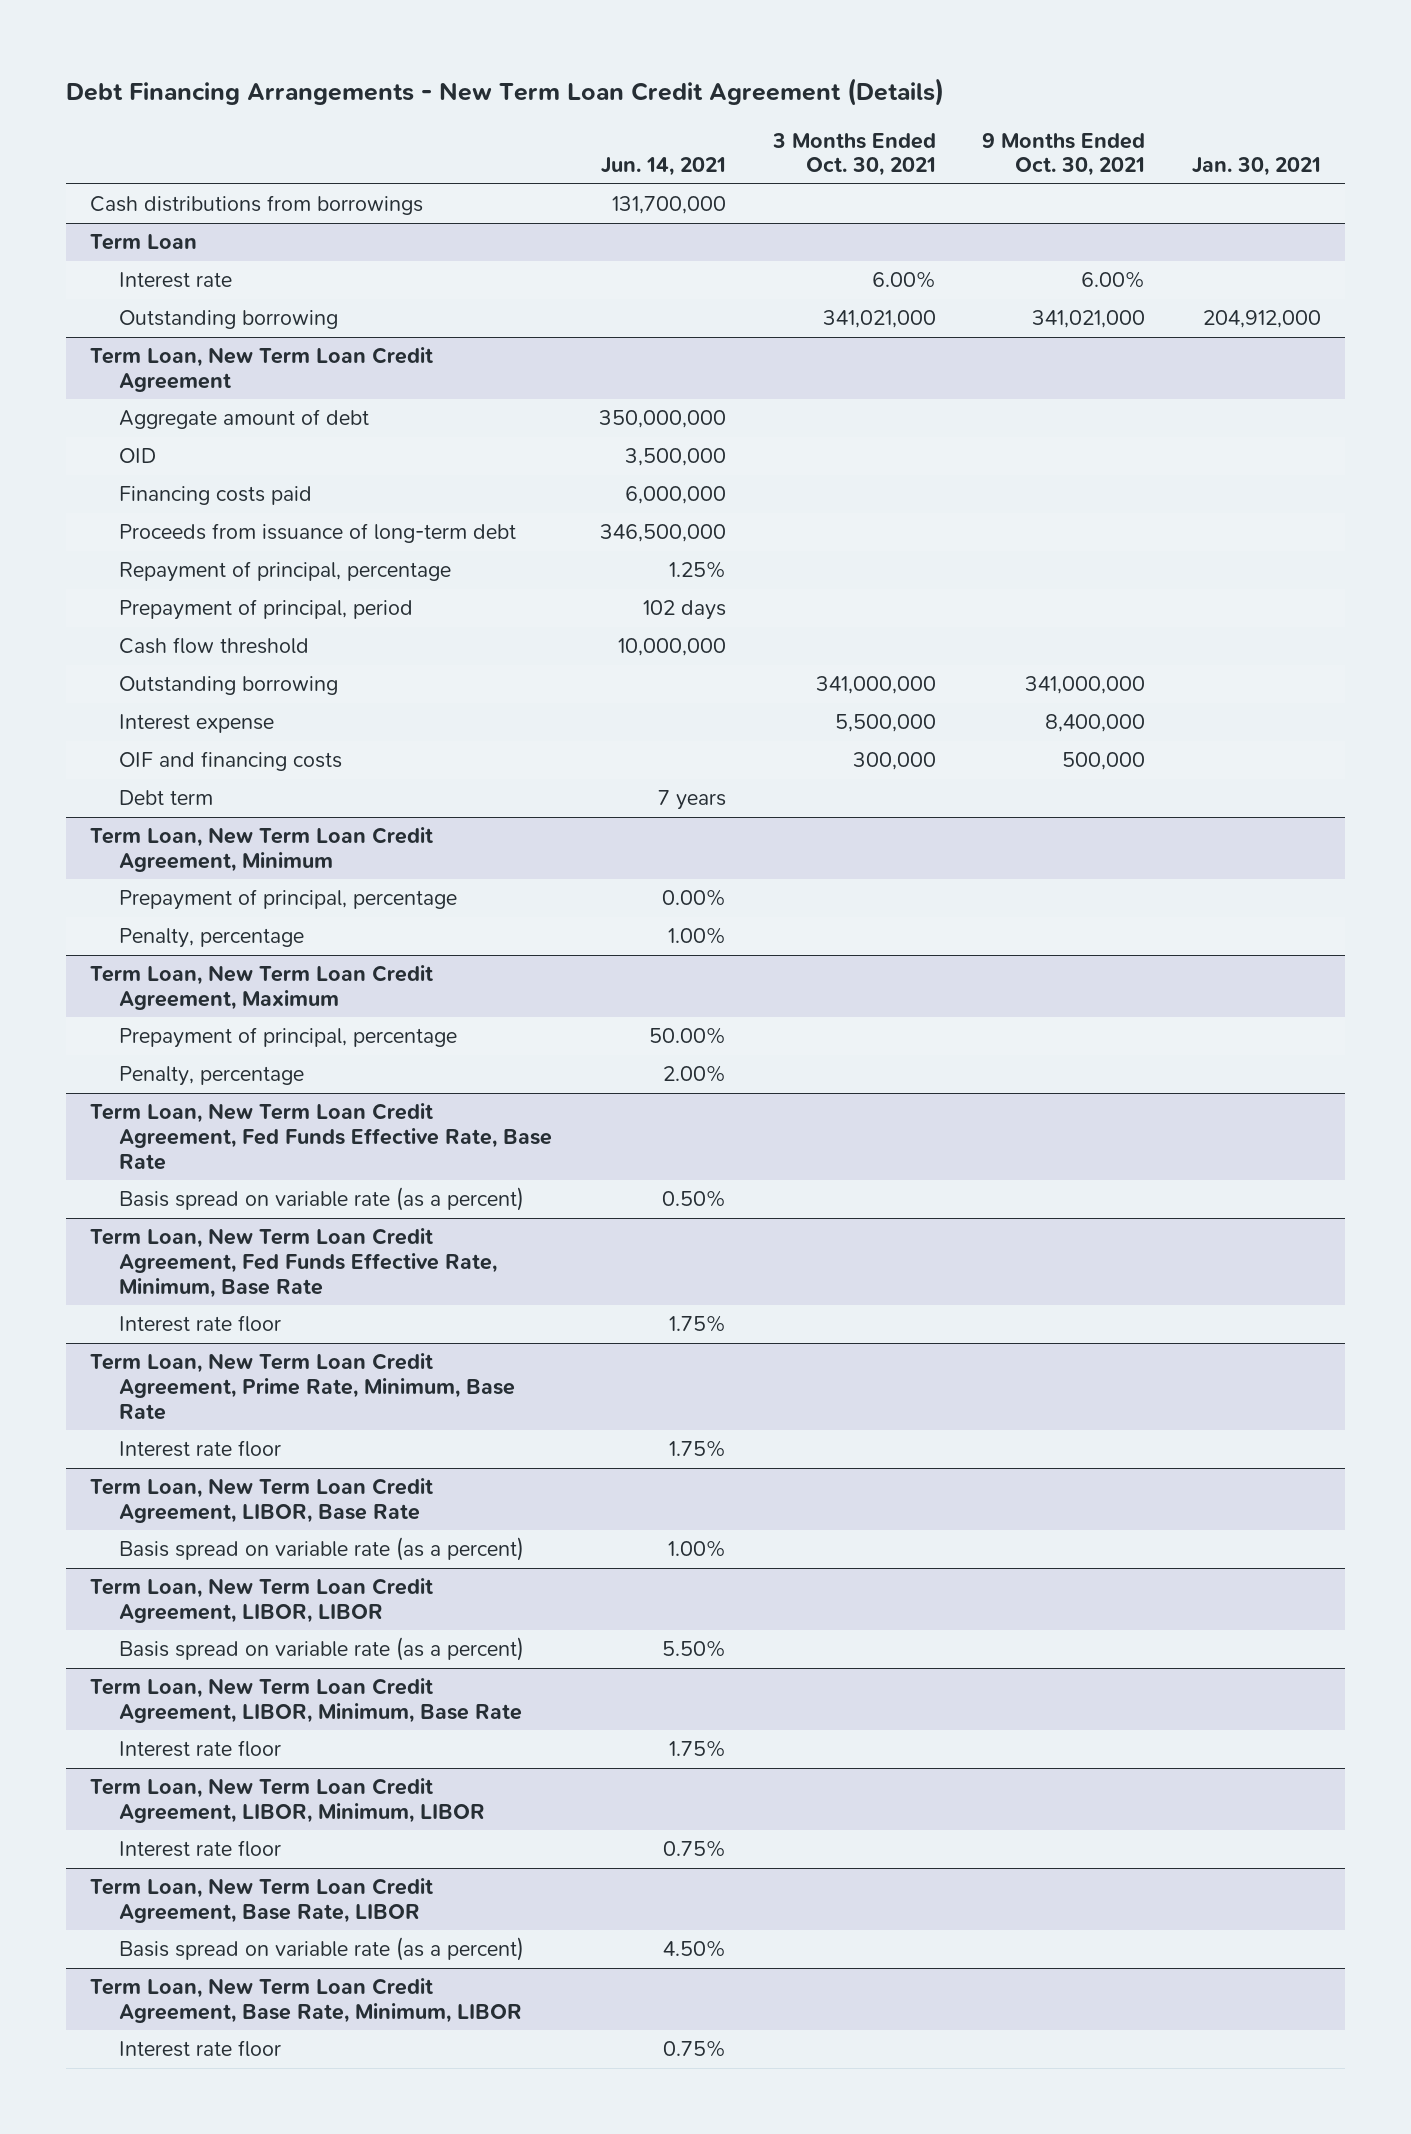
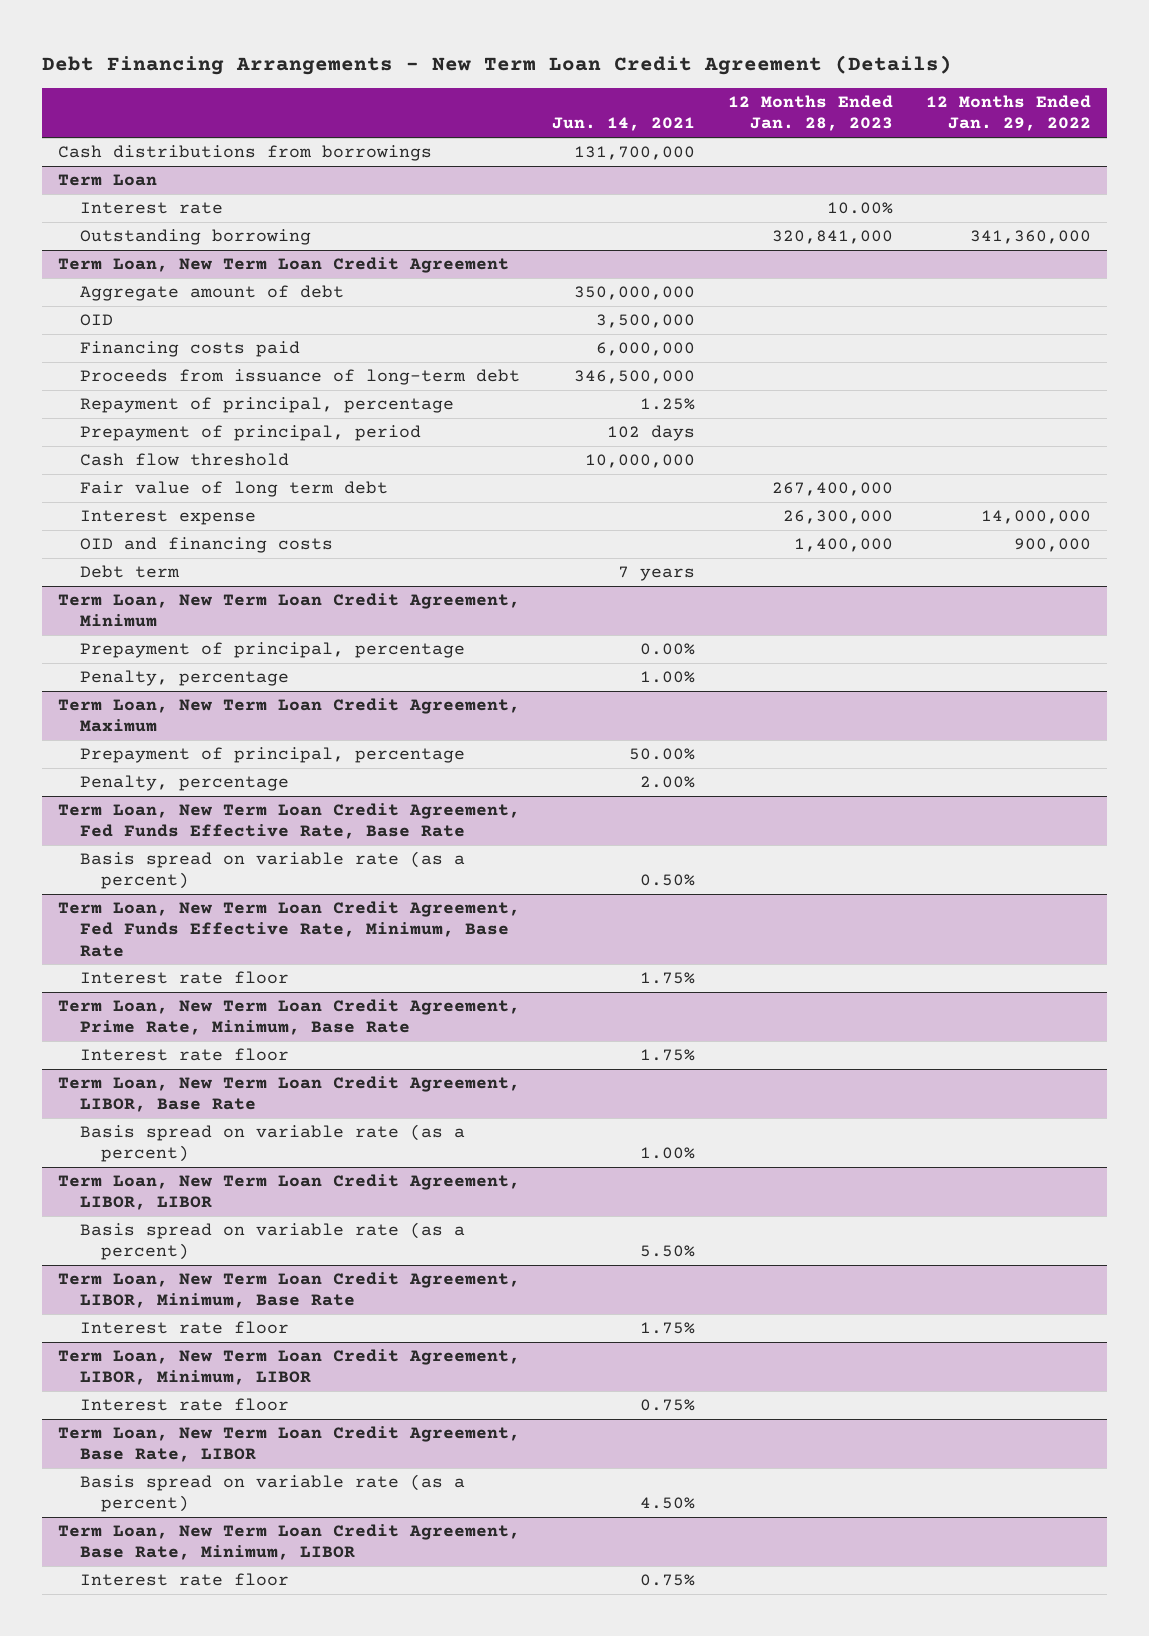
[771,132,936,177] 3 Months Ended Oct. 30, 2021 -> none
[982,132,1146,177] 9 Months Ended Oct. 30, 2021 -> none
[1192,157,1322,177] Jan. 30, 2021 -> none
none -> [728,95,894,132] 12 Months Ended Jan. 28, 2023
none -> [925,95,1091,132] 12 Months Ended Jan. 29, 2022
[118,676,338,696] Outstanding borrowing -> none
none -> [79,481,388,498] Fair value of long term debt
[118,751,342,772] OIF and financing costs -> [79,537,333,554] OID and financing costs

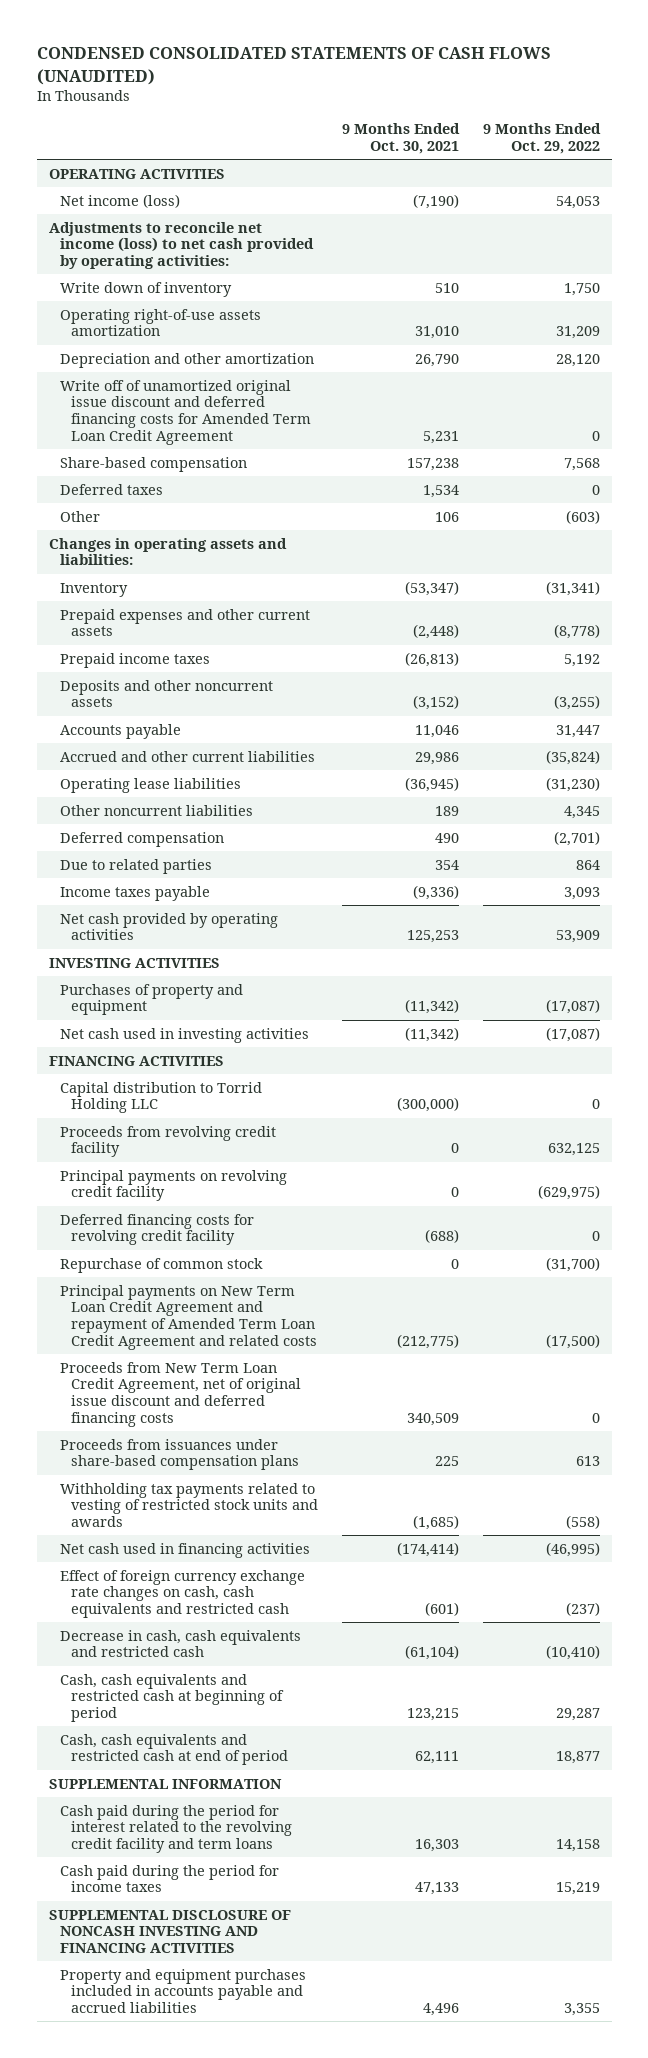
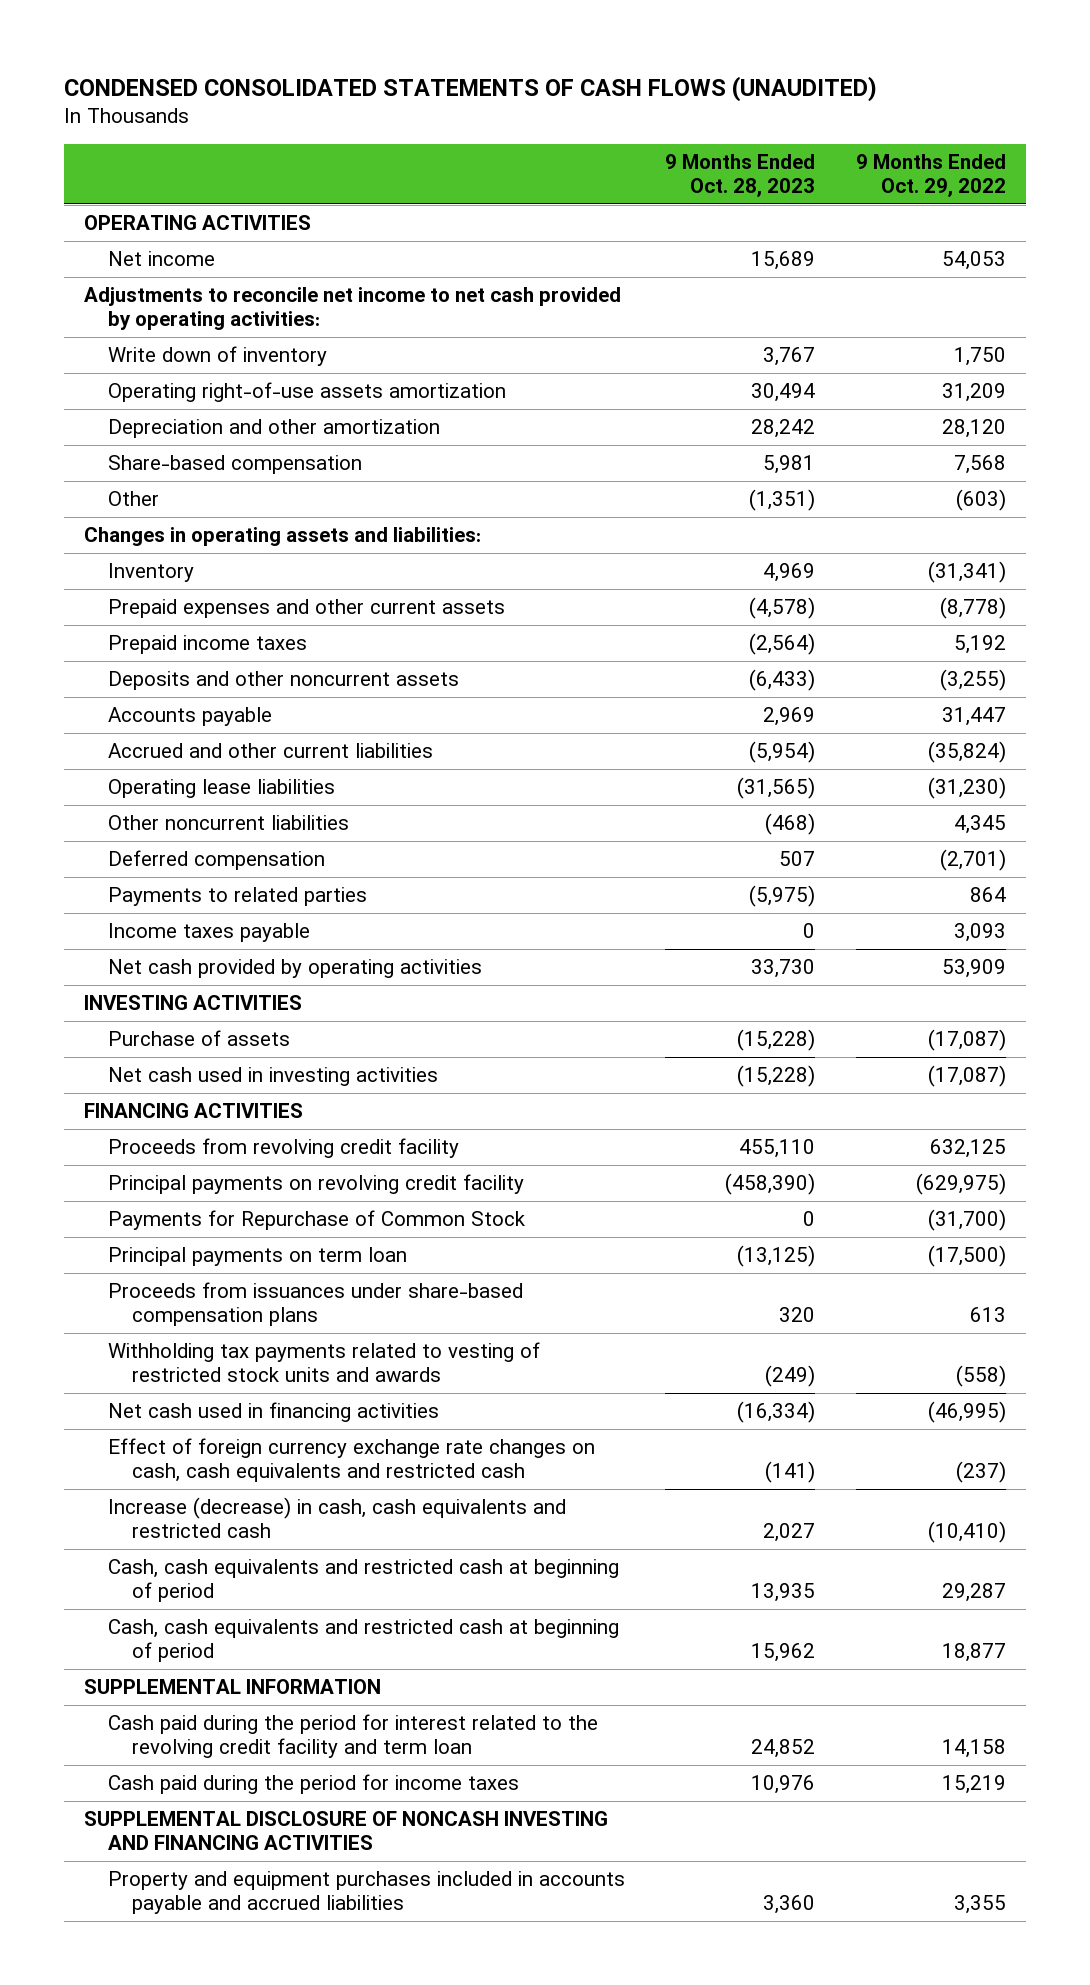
[341,123,460,154] 9 Months Ended Oct. 30, 2021 -> none
none -> [665,154,816,197] 9 Months Ended Oct. 28, 2023
[59,193,180,208] Net income (loss) -> [108,251,216,267] Net income
[48,221,314,269] Adjustments to reconcile net income (loss) to net cash provided by operating activities: -> [84,287,622,331] Adjustments to reconcile net income to net cash provided by operating activities:
[59,379,311,445] Write off of unamortized original issue discount and deferred financing costs for Amended Term Loan Credit Agreement -> none
[59,483,163,495] Deferred taxes -> none
[59,858,212,874] Due to related parties -> [108,887,368,907] Payments to related parties
[59,983,243,1016] Purchases of property and equipment -> [108,1030,291,1047] Purchase of assets
[59,1081,262,1114] Capital distribution to Torrid Holding LLC -> none
[59,1213,254,1246] Deferred financing costs for revolving credit facility -> none
[59,1361,301,1427] Proceeds from New Term Loan Credit Agreement, net of original issue discount and deferred financing costs -> none
[59,1257,263,1273] Repurchase of common stock -> [108,1210,526,1231] Payments for Repurchase of Common Stock
[59,1284,317,1350] Principal payments on New Term Loan Credit Agreement and repayment of Amended Term Loan Credit Agreement and related costs -> [108,1247,408,1267] Principal payments on term loan
[59,1629,301,1658] Decrease in cash, cash equivalents and restricted cash -> [108,1497,567,1539] Increase (decrease) in cash, cash equivalents and restricted cash
[59,1733,288,1766] Cash, cash equivalents and restricted cash at end of period -> [108,1619,620,1663] Cash, cash equivalents and restricted cash at beginning of period
[59,1804,292,1853] Cash paid during the period for interest related to the revolving credit facility and term loans -> [108,1714,599,1759] Cash paid during the period for interest related to the revolving credit facility and term loan

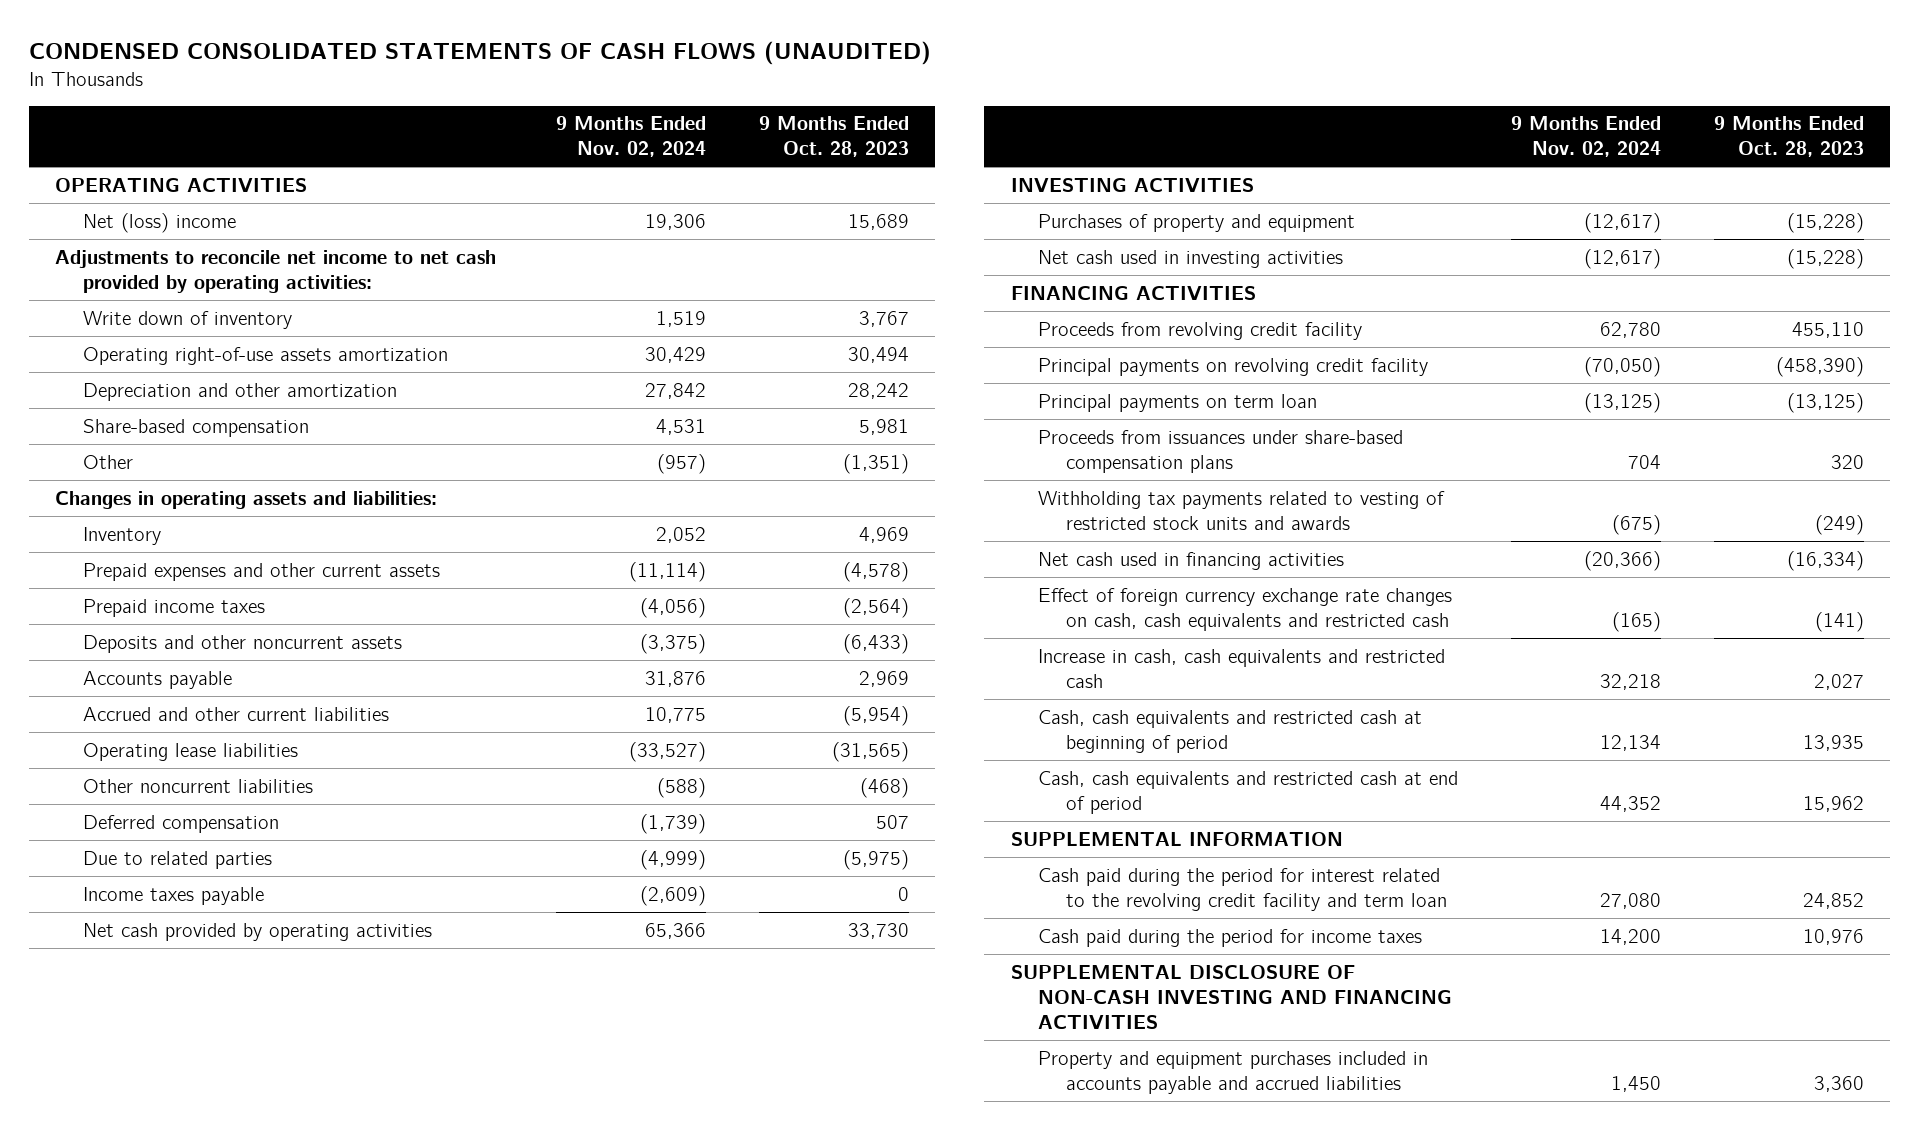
[855,154,1006,197] 9 Months Ended Oct. 29, 2022 -> none
none -> [555,116,706,158] 9 Months Ended Nov. 02, 2024
[108,251,216,267] Net income -> [82,212,236,233] Net (loss) income
[108,887,368,907] Payments to related parties -> [82,850,272,869] Due to related parties
[108,1030,291,1047] Purchase of assets -> [1038,213,1356,232] Purchases of property and equipment
[108,1210,526,1231] Payments for Repurchase of Common Stock -> none
[108,1497,567,1539] Increase (decrease) in cash, cash equivalents and restricted cash -> [1038,648,1446,688] Increase in cash, cash equivalents and restricted cash
[108,1619,620,1663] Cash, cash equivalents and restricted cash at beginning of period -> [1038,770,1459,814] Cash, cash equivalents and restricted cash at end of period
[84,1811,609,1851] SUPPLEMENTAL DISCLOSURE OF NONCASH INVESTING AND FINANCING ACTIVITIES -> [1010,964,1453,1029] SUPPLEMENTAL DISCLOSURE OF NON-CASH INVESTING AND FINANCING ACTIVITIES

